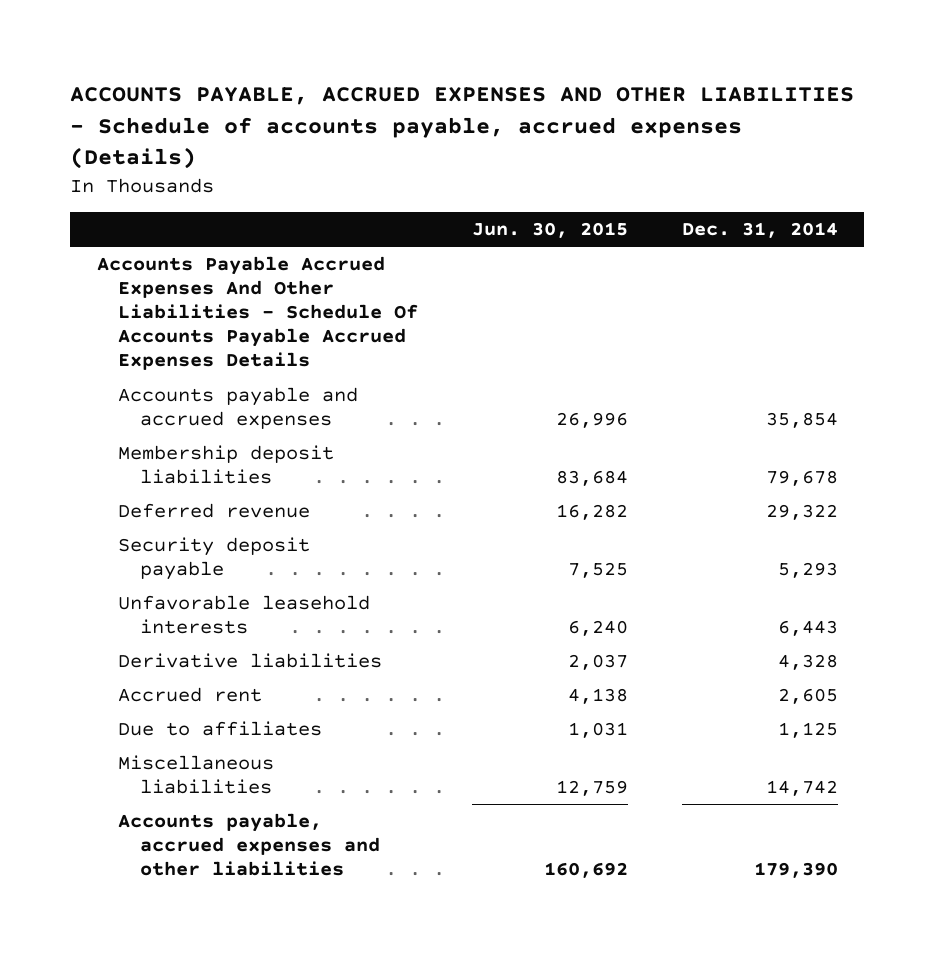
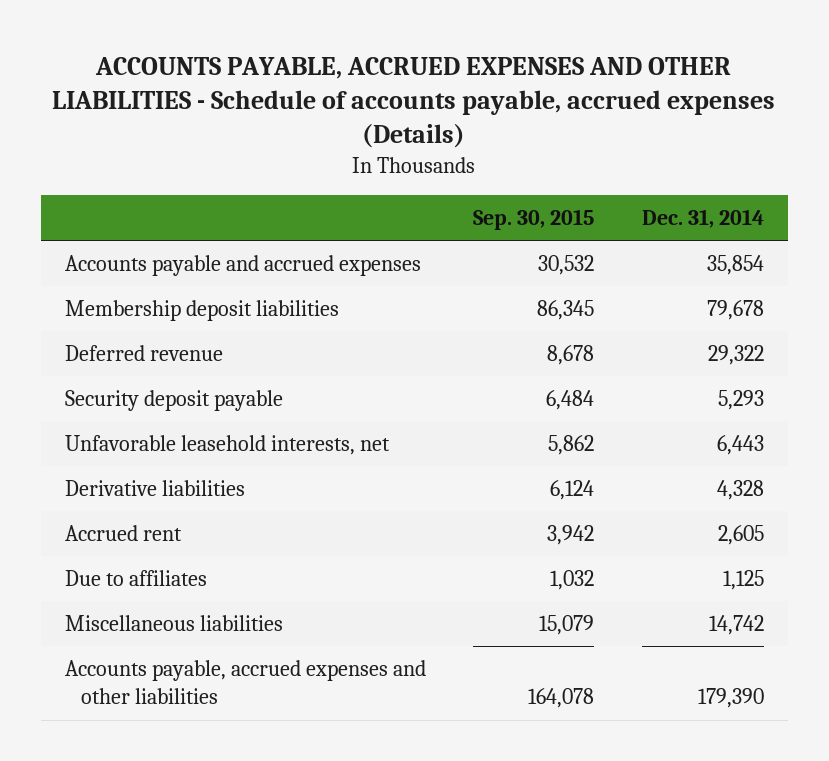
[471,222,628,239] Jun. 30, 2015 -> none
none -> [473,209,595,231] Sep. 30, 2015
[96,256,419,371] Accounts Payable Accrued Expenses And Other Liabilities - Schedule Of Accounts Payable Accrued Expenses Details -> none
[118,595,371,635] Unfavorable leasehold interests -> [64,435,390,456] Unfavorable leasehold interests, net

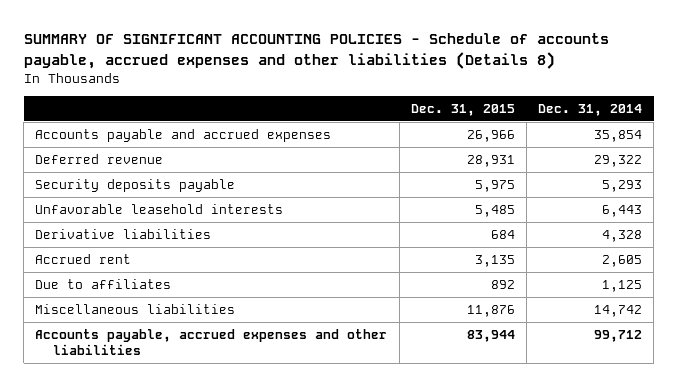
[52,56,776,149] ACCOUNTS PAYABLE, ACCRUED EXPENSES AND OTHER LIABILITIES - Schedule of accounts payable, accrued expenses (Details) -> [23,33,609,69] SUMMARY OF SIGNIFICANT ACCOUNTING POLICIES - Schedule of accounts payable, accrued expenses and other liabilities (Details 8)
[473,209,595,231] Sep. 30, 2015 -> none
none -> [410,104,515,117] Dec. 31, 2015
[64,300,339,322] Membership deposit liabilities -> none
[64,390,283,412] Security deposit payable -> [35,179,236,193] Security deposits payable
[64,435,390,456] Unfavorable leasehold interests, net -> [35,204,284,215] Unfavorable leasehold interests
[698,688,765,709] 179,390 -> [594,330,643,343] 99,712

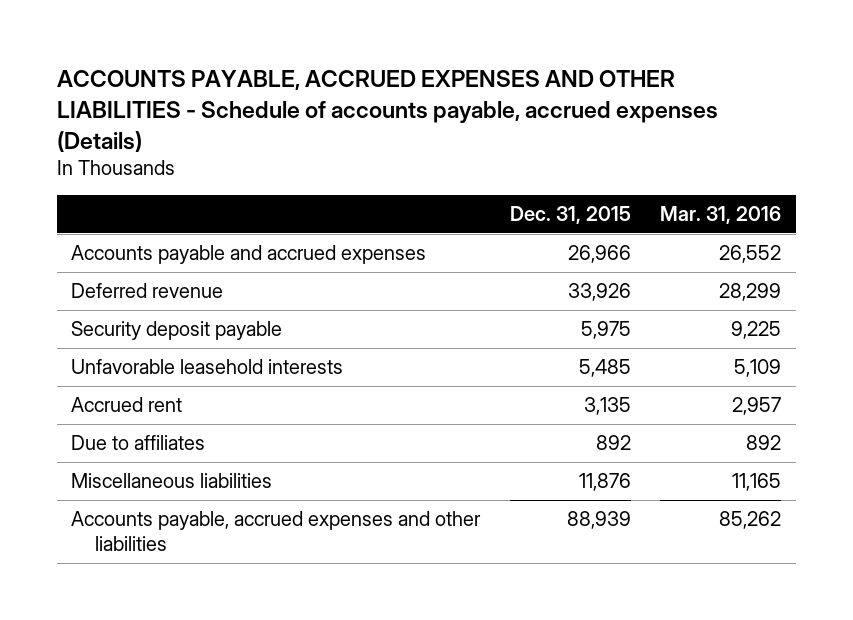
[23,33,609,69] SUMMARY OF SIGNIFICANT ACCOUNTING POLICIES - Schedule of accounts payable, accrued expenses and other liabilities (Details 8) -> [56,70,718,152] ACCOUNTS PAYABLE, ACCRUED EXPENSES AND OTHER LIABILITIES - Schedule of accounts payable, accrued expenses (Details)
[538,104,643,117] Dec. 31, 2014 -> none
none -> [660,206,782,225] Mar. 31, 2016
[466,155,515,168] 28,931 -> [567,282,631,301] 33,926
[35,179,236,193] Security deposits payable -> [71,320,283,340] Security deposit payable
[35,229,212,240] Derivative liabilities -> none
[466,330,515,343] 83,944 -> [566,510,631,529] 88,939

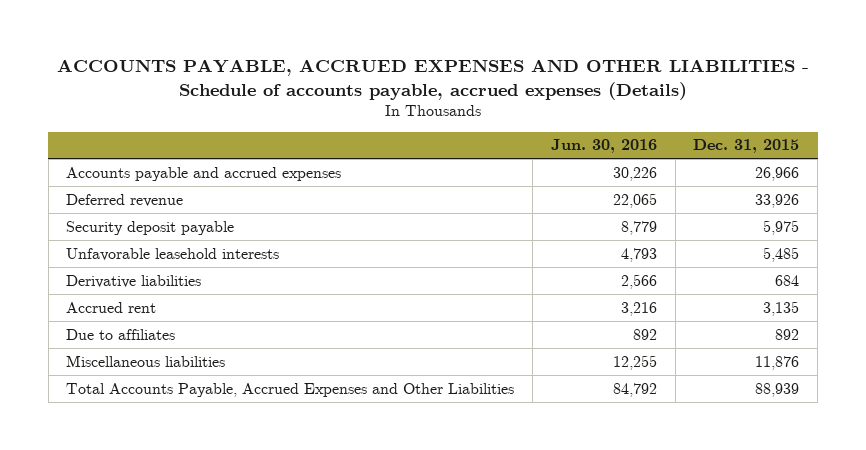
[660,206,782,225] Mar. 31, 2016 -> none
none -> [550,139,657,154] Jun. 30, 2016
none -> [66,274,202,288] Derivative liabilities
[71,510,482,552] Accounts payable, accrued expenses and other liabilities -> [66,382,515,397] Total Accounts Payable, Accrued Expenses and Other Liabilities

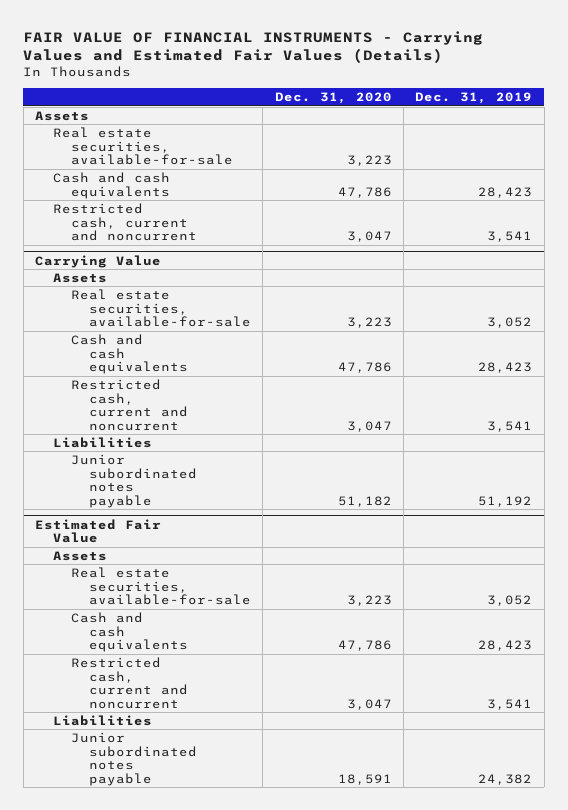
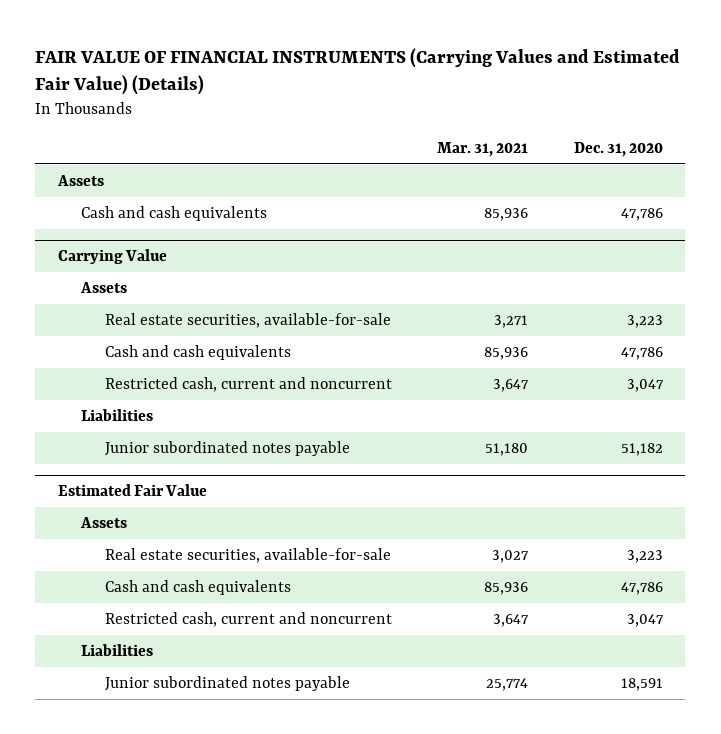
[23,30,484,64] FAIR VALUE OF FINANCIAL INSTRUMENTS - Carrying Values and Estimated Fair Values (Details) -> [35,47,681,96] FAIR VALUE OF FINANCIAL INSTRUMENTS (Carrying Values and Estimated Fair Value) (Details)
[415,92,533,105] Dec. 31, 2019 -> none
none -> [437,141,529,157] Mar. 31, 2021
[53,126,234,166] Real estate securities, available-for-sale -> none
[53,202,198,242] Restricted cash, current and noncurrent -> none

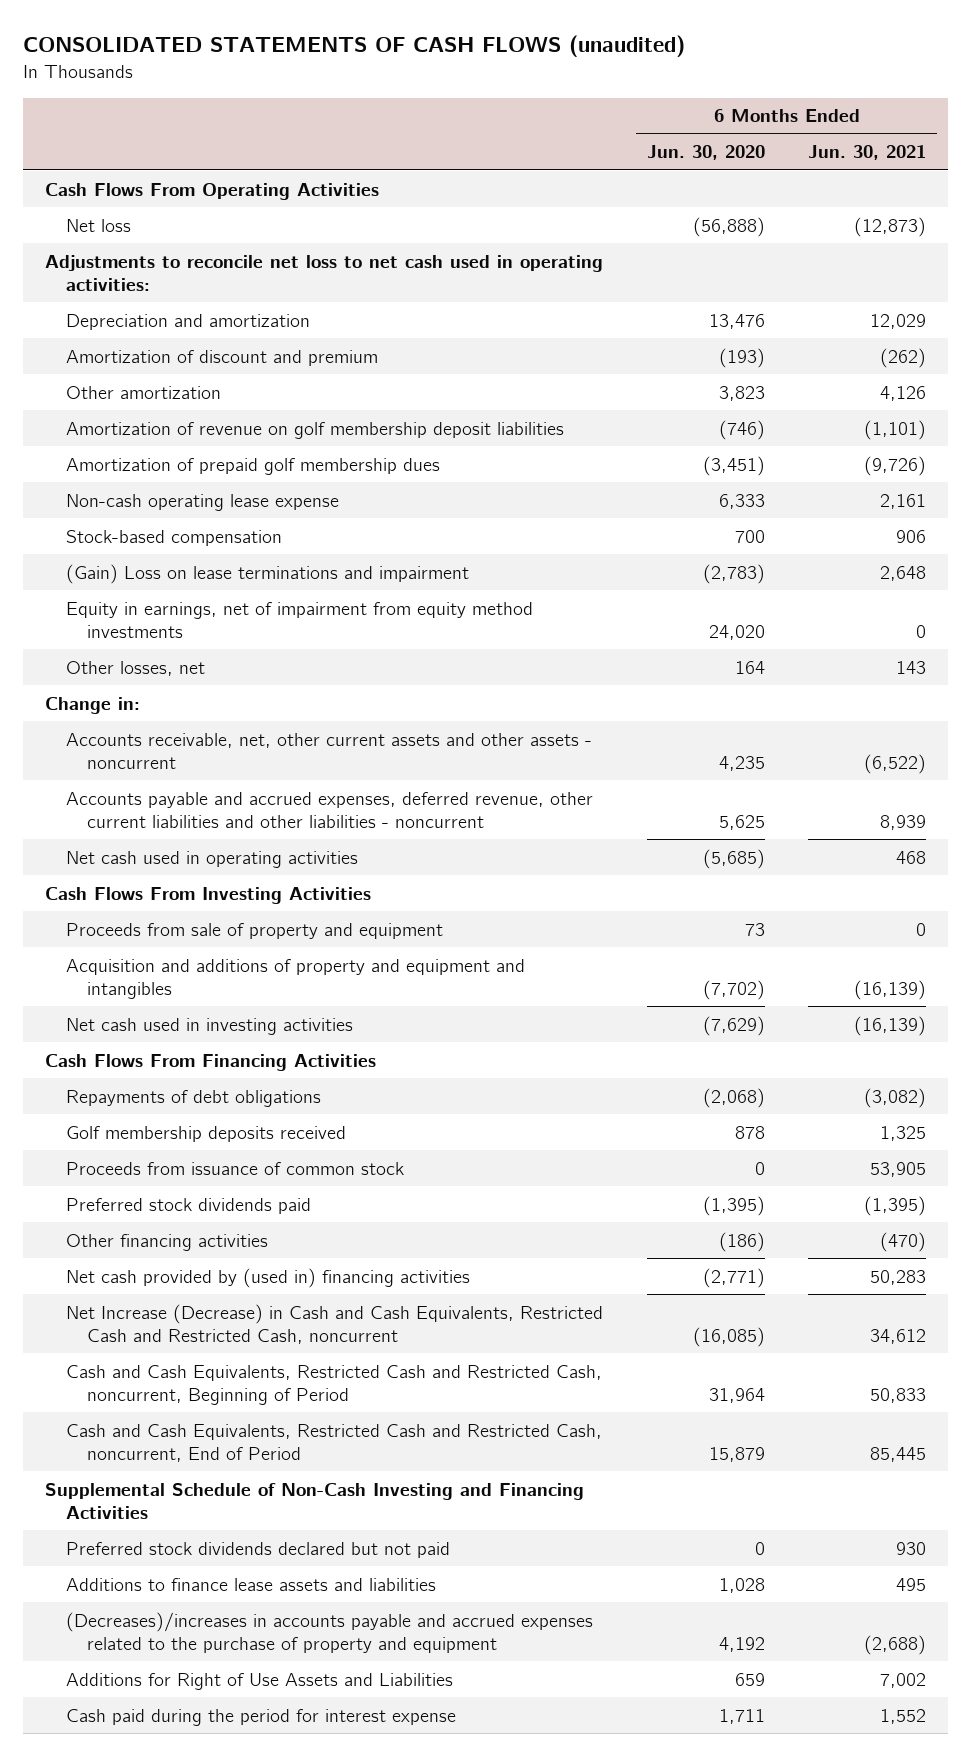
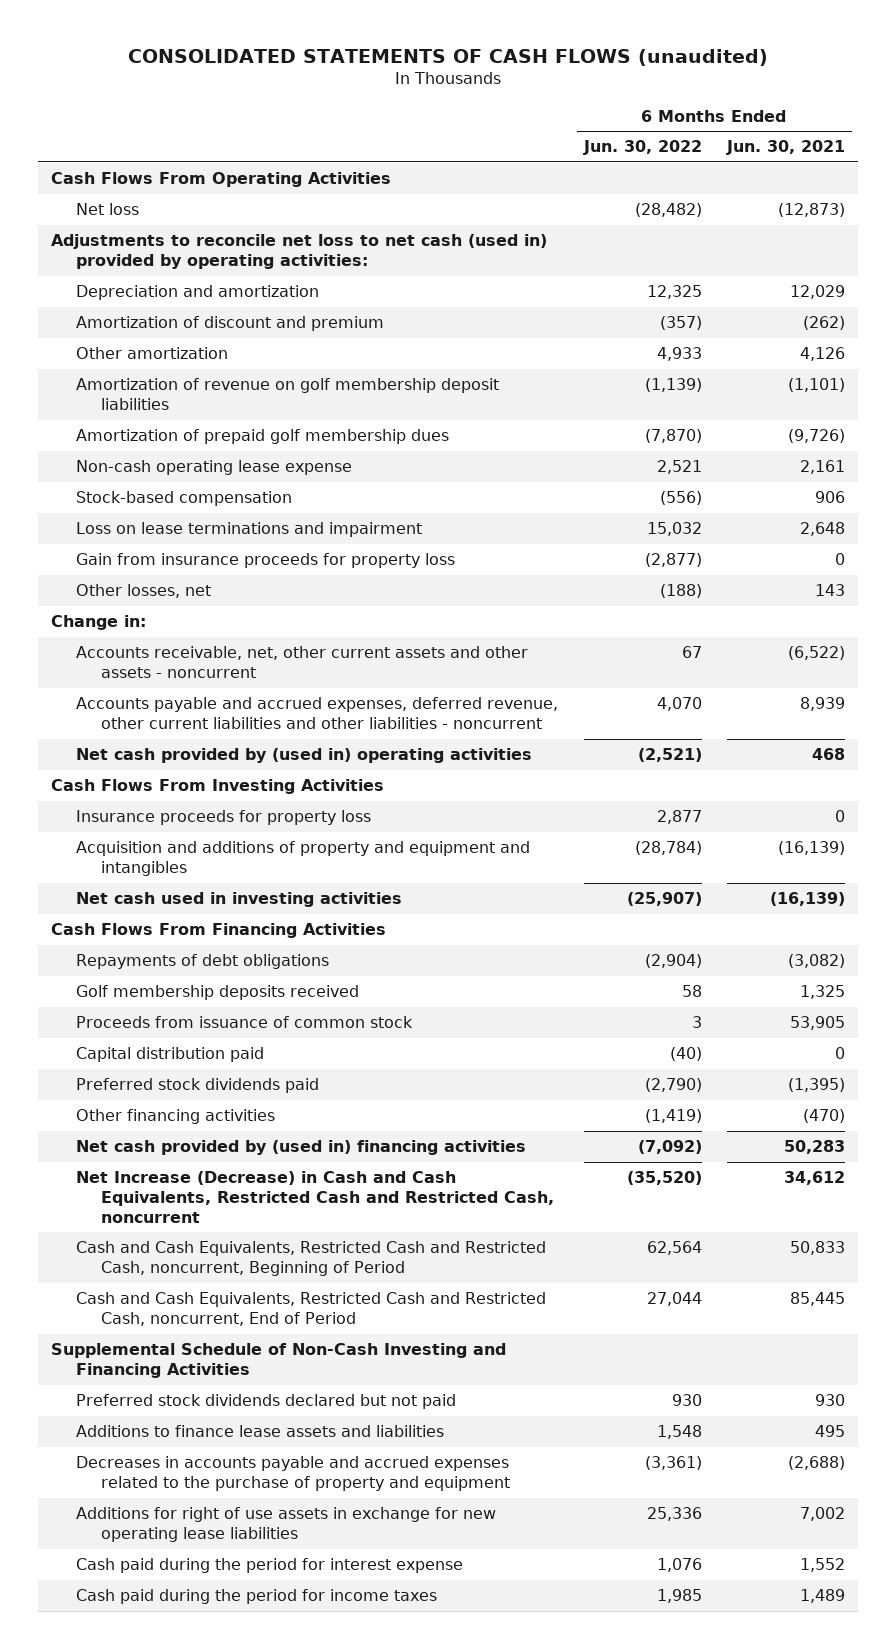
[646,145,765,161] Jun. 30, 2020 -> none
none -> [582,140,702,156] Jun. 30, 2022
[44,254,603,291] Adjustments to reconcile net loss to net cash used in operating activities: -> [50,234,547,270] Adjustments to reconcile net loss to net cash (used in) provided by operating activities:
[65,601,533,638] Equity in earnings, net of impairment from equity method investments -> none
[65,563,469,584] (Gain) Loss on lease terminations and impairment -> [75,522,422,538] Loss on lease terminations and impairment
none -> [75,553,455,569] Gain from insurance proceeds for property loss
[65,850,358,868] Net cash used in operating activities -> [75,748,532,764] Net cash provided by (used in) operating activities
[65,922,443,939] Proceeds from sale of property and equipment -> none
none -> [75,810,371,826] Insurance proceeds for property loss
none -> [75,1047,264,1063] Capital distribution paid
[65,1611,593,1653] (Decreases)/increases in accounts payable and accrued expenses related to the purchase of property and equipment -> [75,1456,511,1492] Decreases in accounts payable and accrued expenses related to the purchase of property and equipment
[65,1672,453,1690] Additions for Right of Use Assets and Liabilities -> [75,1507,496,1543] Additions for right of use assets in exchange for new operating lease liabilities
none -> [75,1589,437,1605] Cash paid during the period for income taxes

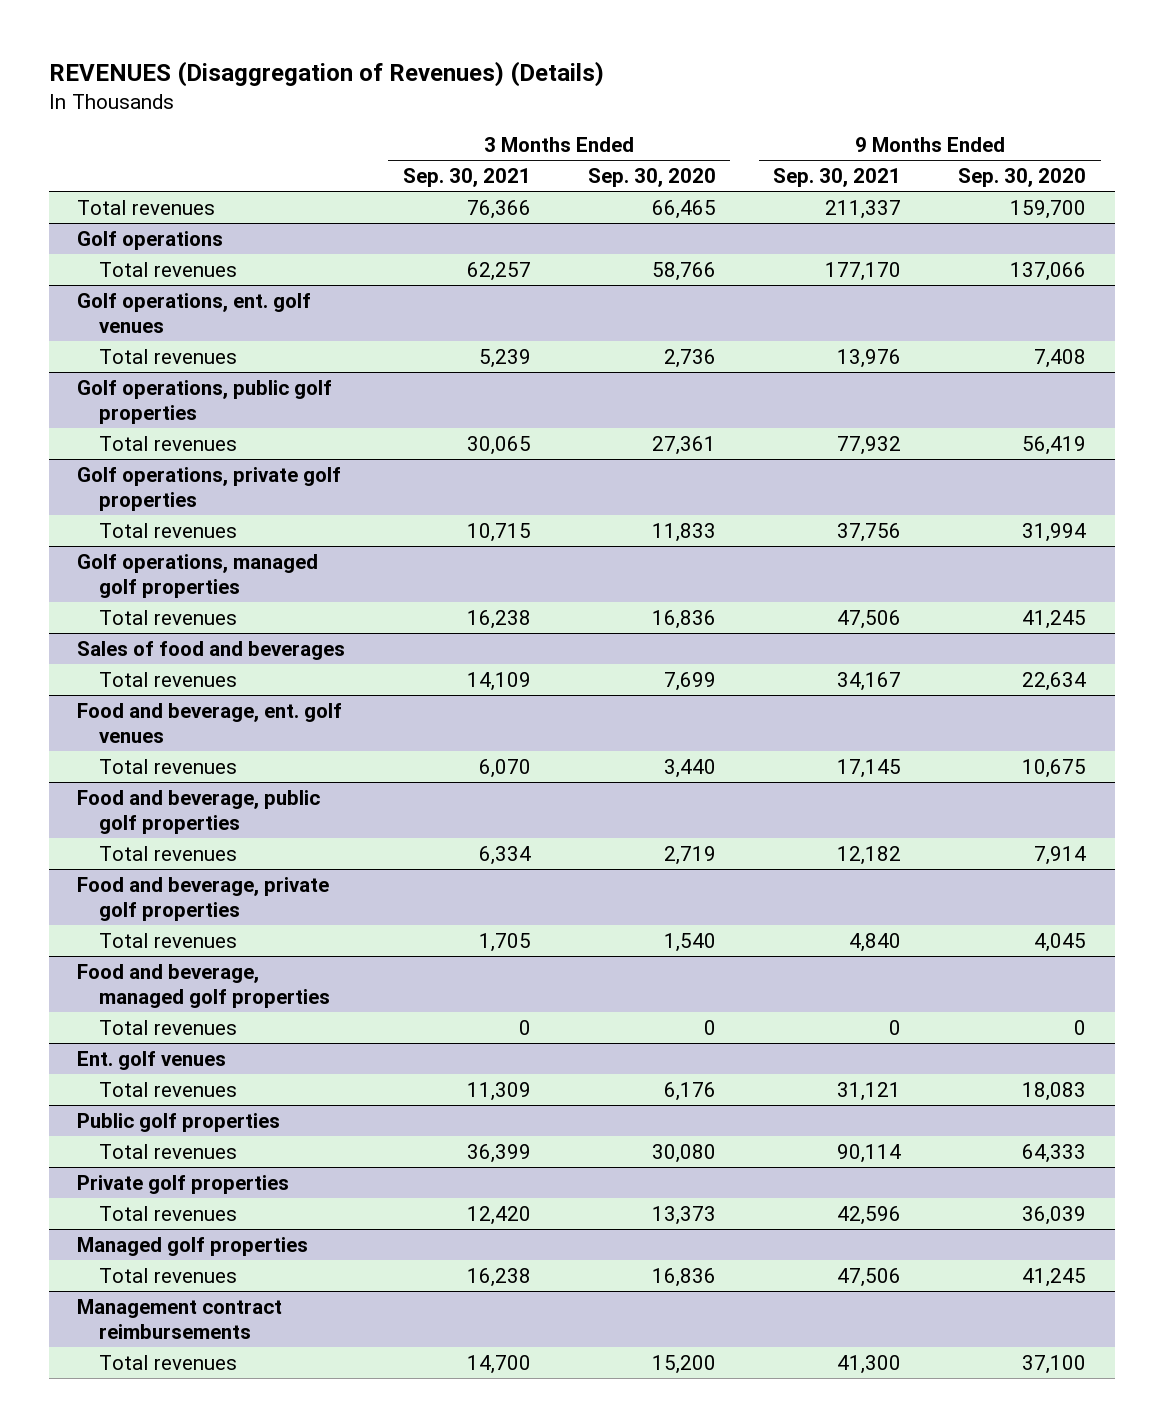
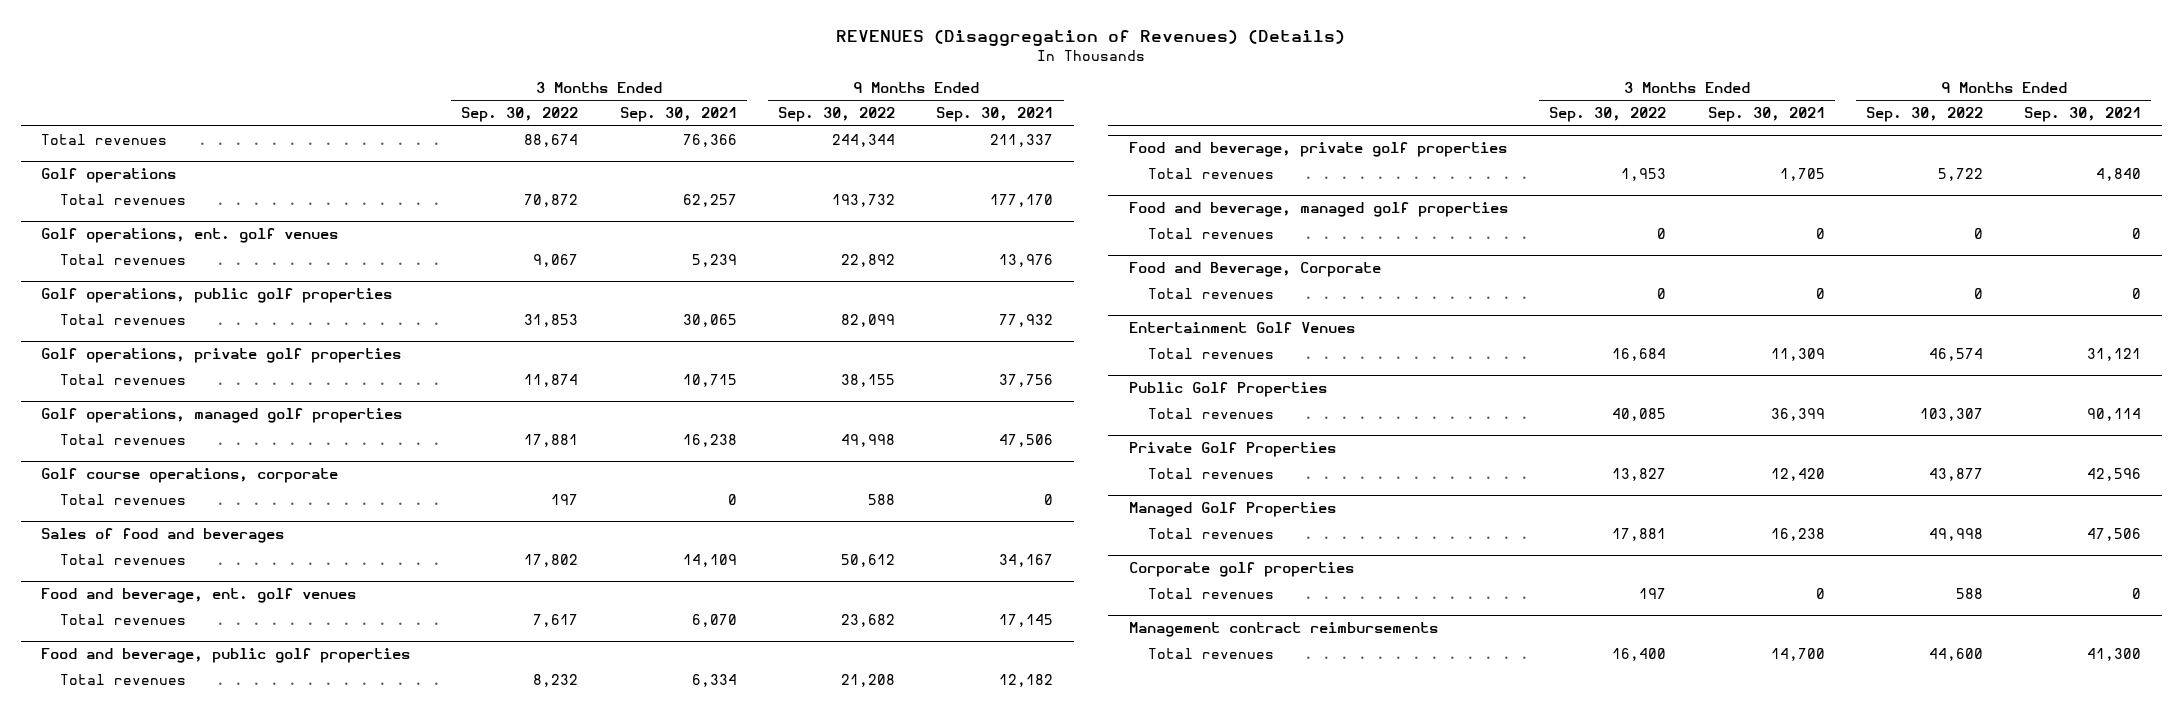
[587,168,716,188] Sep. 30, 2020 -> none
[958,168,1087,188] Sep. 30, 2020 -> none
none -> [461,107,579,123] Sep. 30, 2022
none -> [777,107,895,123] Sep. 30, 2022
none -> [41,468,339,484] Golf course operations, corporate
none -> [59,494,186,506] Total revenues
none -> [1129,262,1382,278] Food and Beverage, Corporate
none -> [1147,288,1274,300] Total revenues
[77,1050,227,1070] Ent. golf venues -> [1129,322,1356,334] Entertainment Golf Venues
[77,1112,281,1132] Public golf properties -> [1129,382,1328,398] Public Golf Properties
[77,1174,290,1194] Private golf properties -> [1129,442,1337,458] Private Golf Properties
[77,1236,309,1256] Managed golf properties -> [1129,502,1337,518] Managed Golf Properties
none -> [1129,562,1355,578] Corporate golf properties
none -> [1147,588,1274,600] Total revenues

